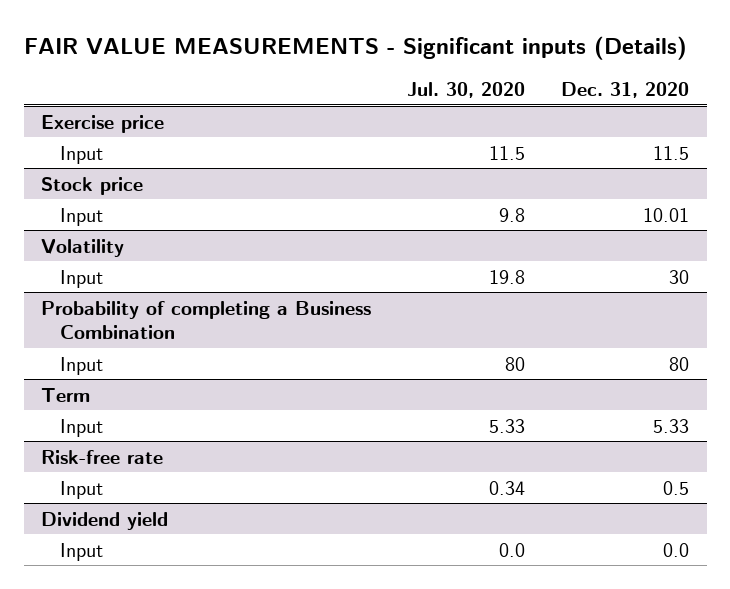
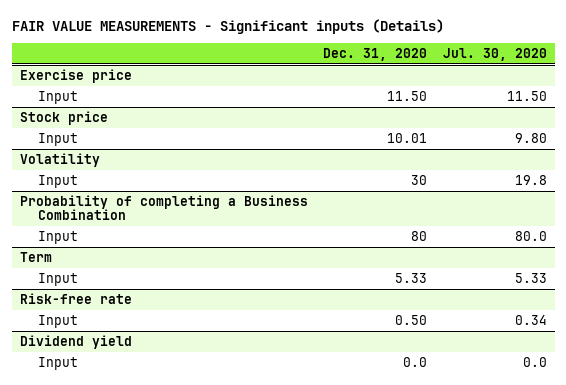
[489,145,526,160] 11.5 -> [506,90,547,101] 11.50
[652,145,689,160] 11.5 -> [387,90,428,101] 11.50
[499,207,526,222] 9.8 -> [514,132,547,143] 9.80
[505,356,526,371] 80 -> [514,230,547,241] 80.0
[662,480,689,495] 0.5 -> [395,314,428,325] 0.50

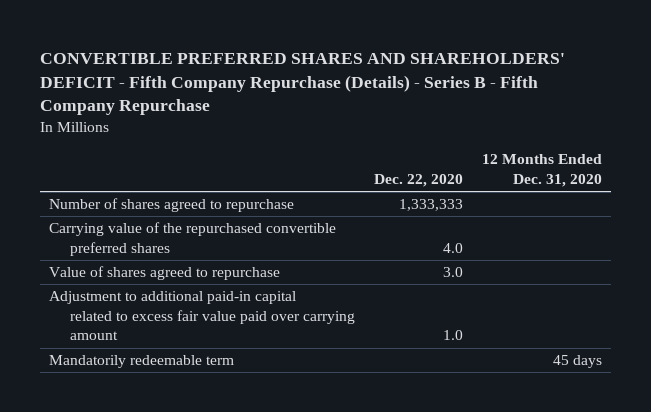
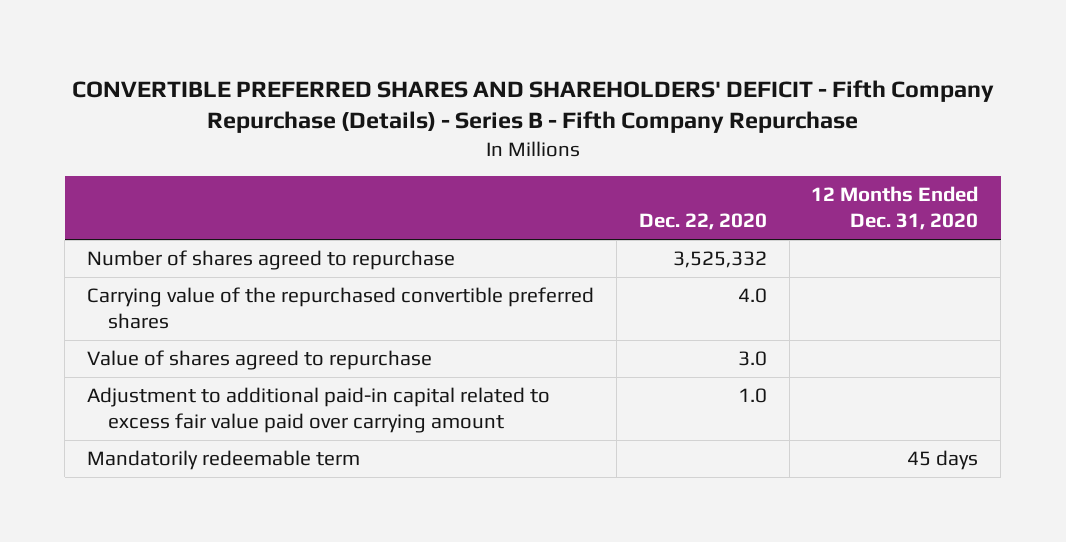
[398,199,463,212] 1,333,333 -> [672,251,767,269] 3,525,332

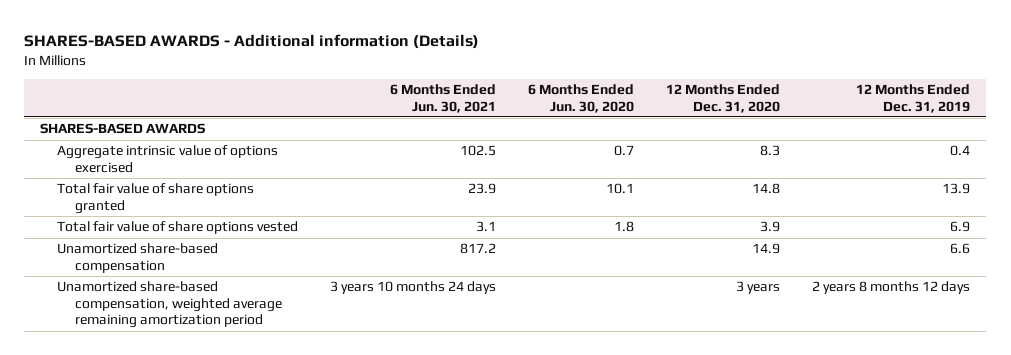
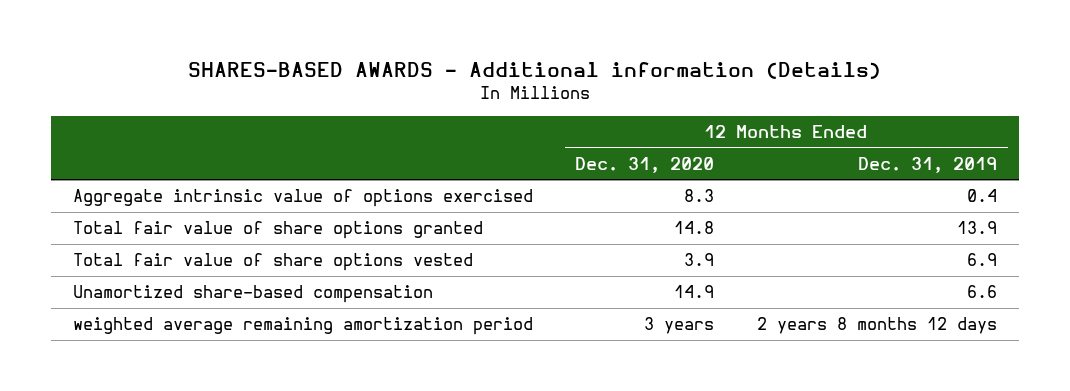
[390,84,497,113] 6 Months Ended Jun. 30, 2021 -> none
[528,84,635,113] 6 Months Ended Jun. 30, 2020 -> none
[40,123,206,135] SHARES-BASED AWARDS -> none
[57,281,282,329] Unamortized share-based compensation, weighted average remaining amortization period -> [72,317,533,336] weighted average remaining amortization period

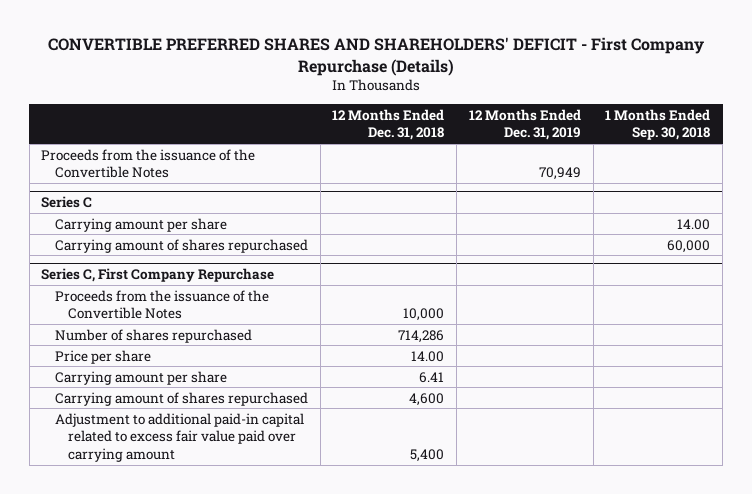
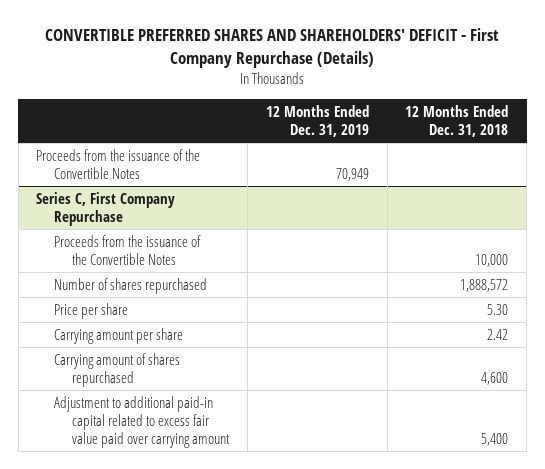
[605,108,711,141] 1 Months Ended Sep. 30, 2018 -> none
[41,196,93,209] Series C -> none
[54,217,227,232] Carrying amount per share -> none
[54,238,308,253] Carrying amount of shares repurchased -> none
[398,329,445,343] 714,286 -> [460,278,509,292] 1,888,572
[411,350,445,362] 14.00 -> [487,303,509,315] 5.30
[419,371,445,383] 6.41 -> [487,328,509,340] 2.42

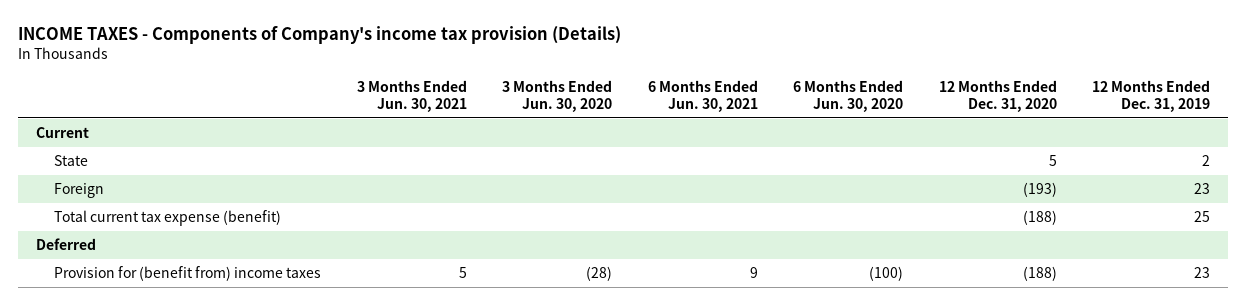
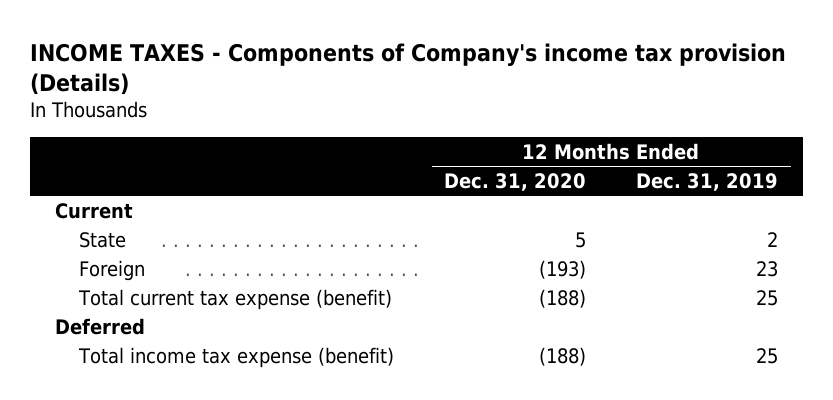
[356,80,467,112] 3 Months Ended Jun. 30, 2021 -> none
[502,80,613,112] 3 Months Ended Jun. 30, 2020 -> none
[647,80,758,112] 6 Months Ended Jun. 30, 2021 -> none
[793,80,904,112] 6 Months Ended Jun. 30, 2020 -> none
[54,266,322,282] Provision for (benefit from) income taxes -> [78,346,395,368] Total income tax expense (benefit)
[1193,267,1210,279] 23 -> [756,347,779,364] 25

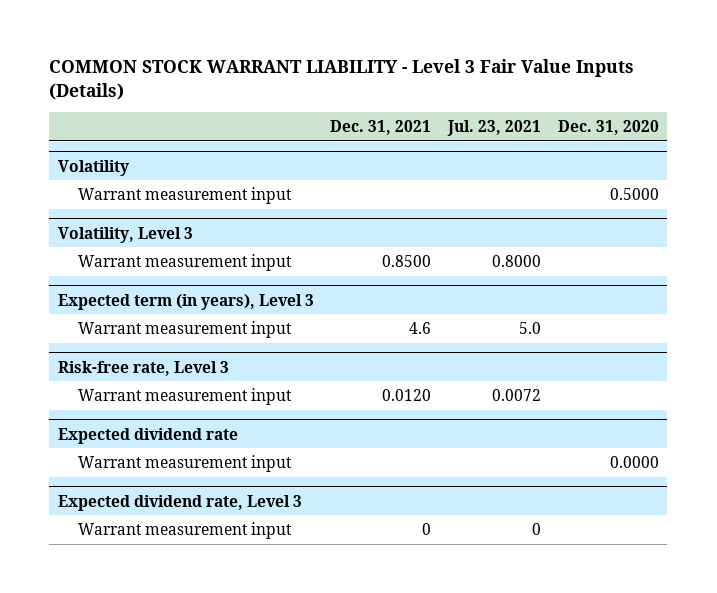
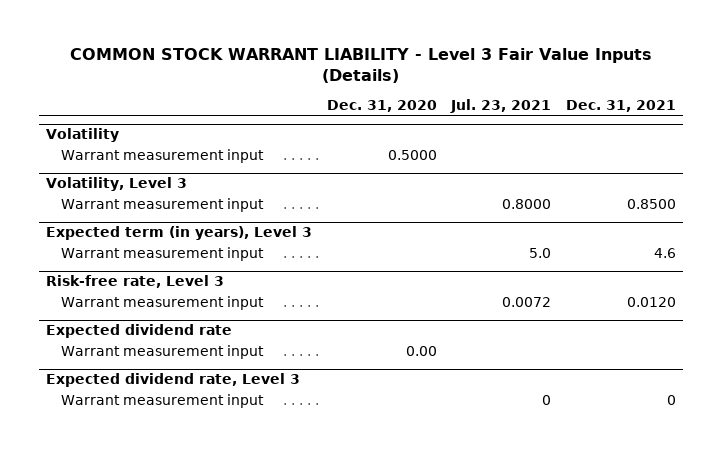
[610,455,660,468] 0.0000 -> [405,346,437,357] 0.00

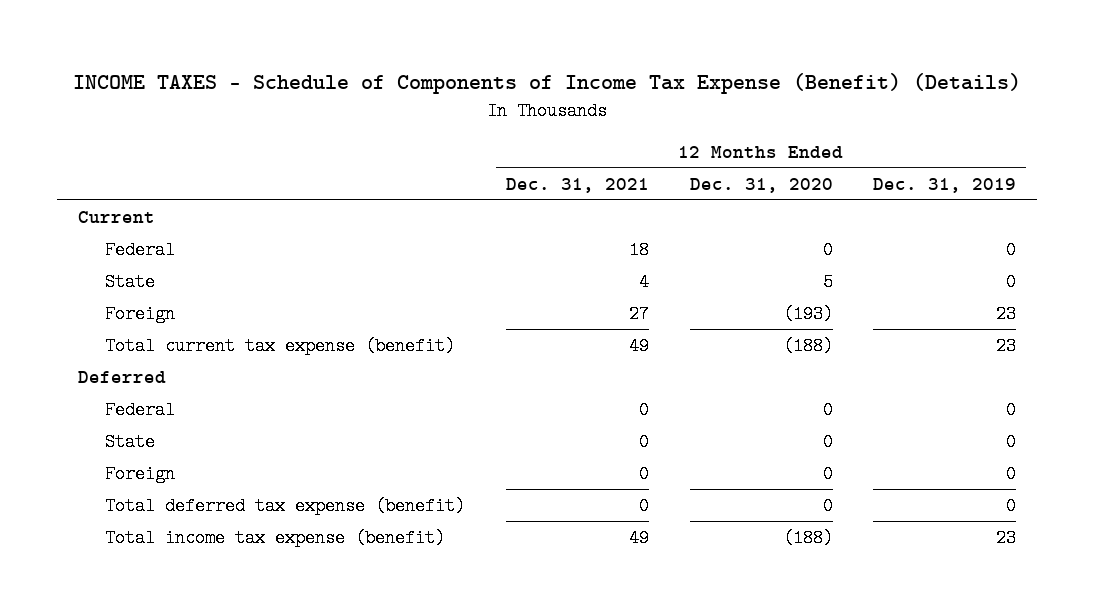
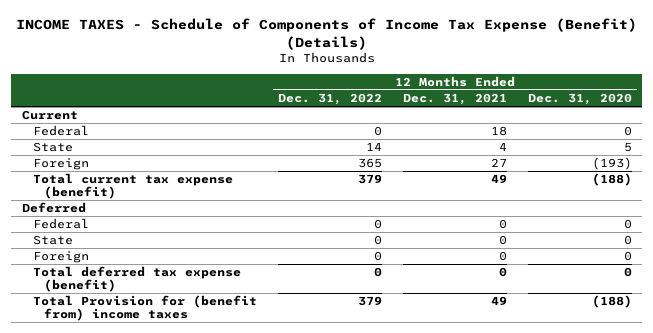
[873,177,1017,193] Dec. 31, 2019 -> none
none -> [277,93,382,106] Dec. 31, 2022
[105,529,446,548] Total income tax expense (benefit) -> [32,295,257,322] Total Provision for (benefit from) income taxes

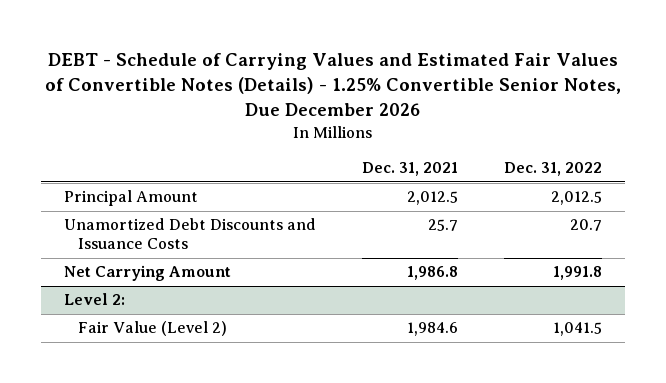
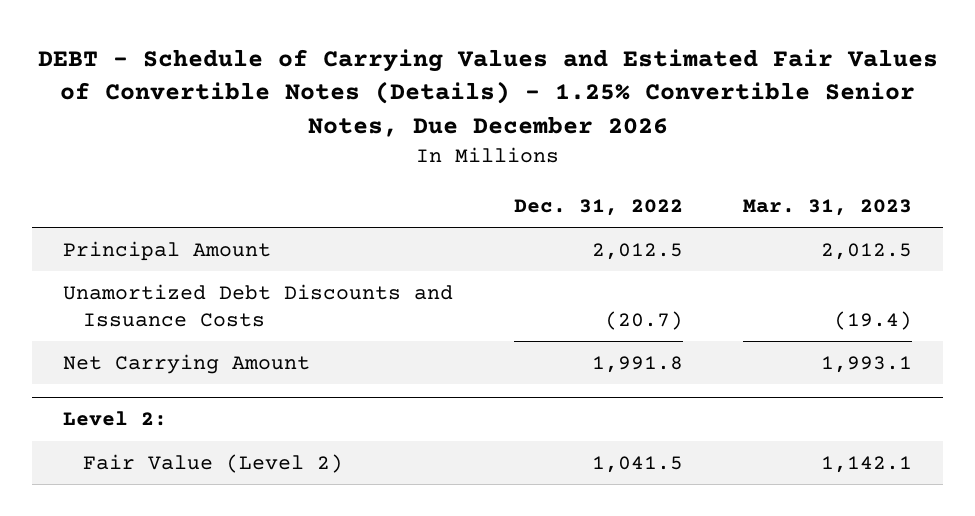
[361,162,458,177] Dec. 31, 2021 -> none
none -> [743,198,913,216] Mar. 31, 2023
[569,219,602,232] 20.7 -> [604,310,683,330] (20.7)

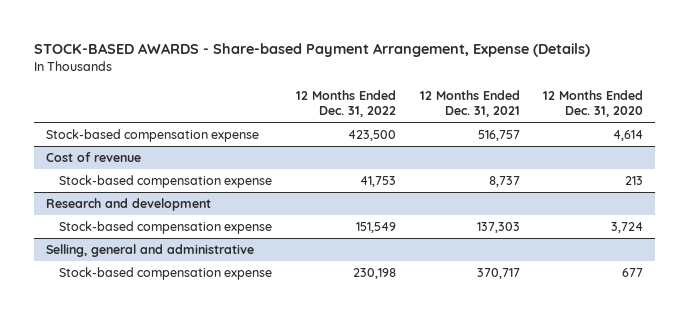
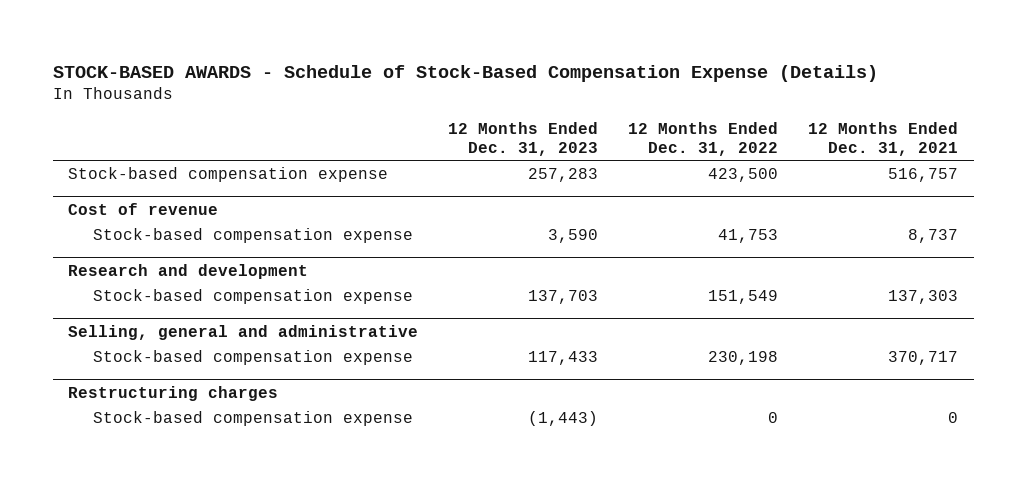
[34,43,591,58] STOCK-BASED AWARDS - Share-based Payment Arrangement, Expense (Details) -> [52,64,878,82] STOCK-BASED AWARDS - Schedule of Stock-Based Compensation Expense (Details)
[543,90,644,118] 12 Months Ended Dec. 31, 2020 -> none
none -> [448,121,599,156] 12 Months Ended Dec. 31, 2023
none -> [67,385,278,401] Restructuring charges
none -> [92,411,413,427] Stock-based compensation expense

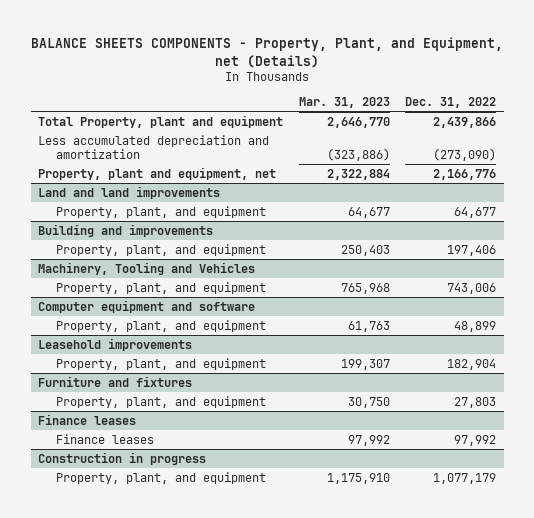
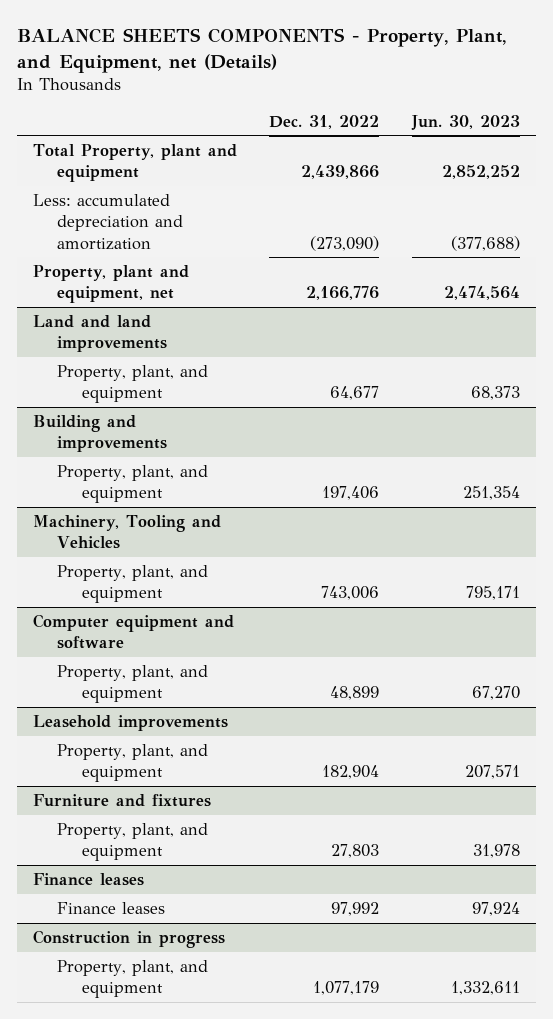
[298,96,390,108] Mar. 31, 2023 -> none
none -> [410,114,520,130] Jun. 30, 2023
[38,134,270,159] Less accumulated depreciation and amortization -> [33,194,184,250] Less: accumulated depreciation and amortization

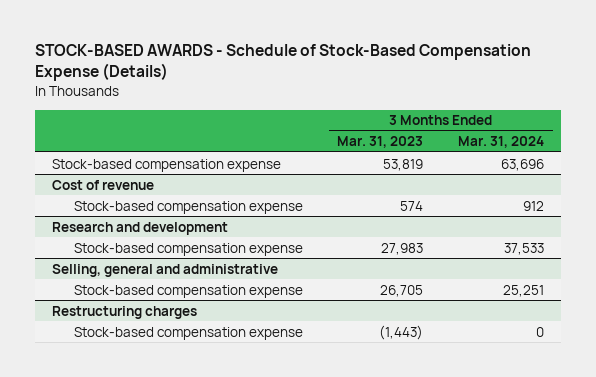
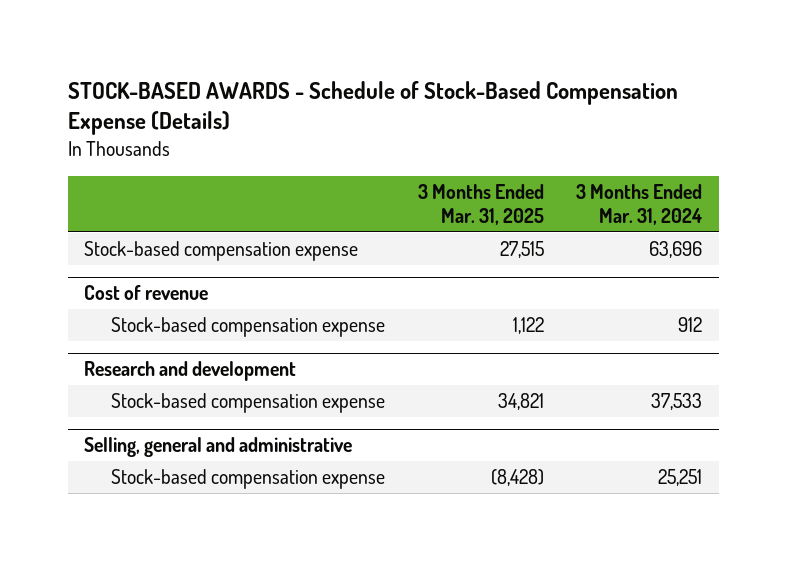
[337,136,424,149] Mar. 31, 2023 -> none
none -> [417,183,544,225] 3 Months Ended Mar. 31, 2025
[52,305,198,319] Restructuring charges -> none
[73,326,303,340] Stock-based compensation expense -> none

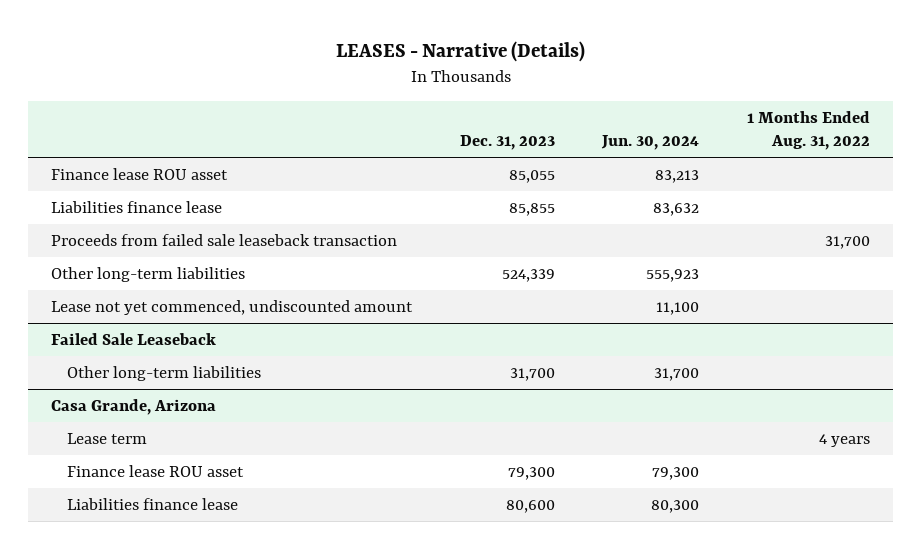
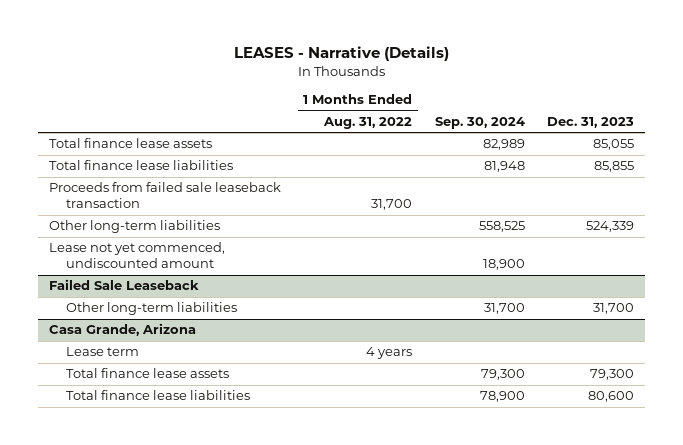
[601,135,700,151] Jun. 30, 2024 -> none
none -> [434,116,525,129] Sep. 30, 2024
[51,167,229,180] Finance lease ROU asset -> [49,138,213,149] Total finance lease assets
[51,200,223,213] Liabilities finance lease -> [49,160,234,171] Total finance lease liabilities
[66,464,244,477] Finance lease ROU asset -> [66,368,230,379] Total finance lease assets
[66,497,238,510] Liabilities finance lease -> [66,390,251,401] Total finance lease liabilities

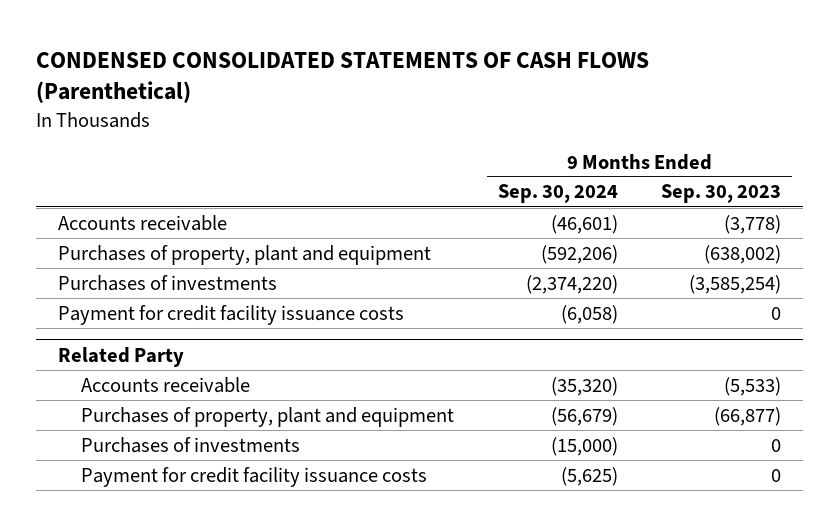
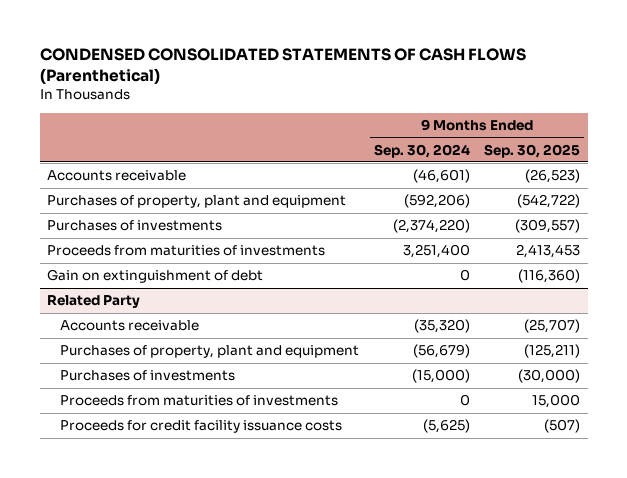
[661,184,782,204] Sep. 30, 2023 -> none
none -> [484,143,581,158] Sep. 30, 2025
[58,304,405,325] Payment for credit facility issuance costs -> none
none -> [47,245,326,257] Proceeds from maturities of investments
none -> [47,269,264,284] Gain on extinguishment of debt
none -> [59,395,338,407] Proceeds from maturities of investments
[80,466,427,487] Payment for credit facility issuance costs -> [59,420,342,434] Proceeds for credit facility issuance costs

